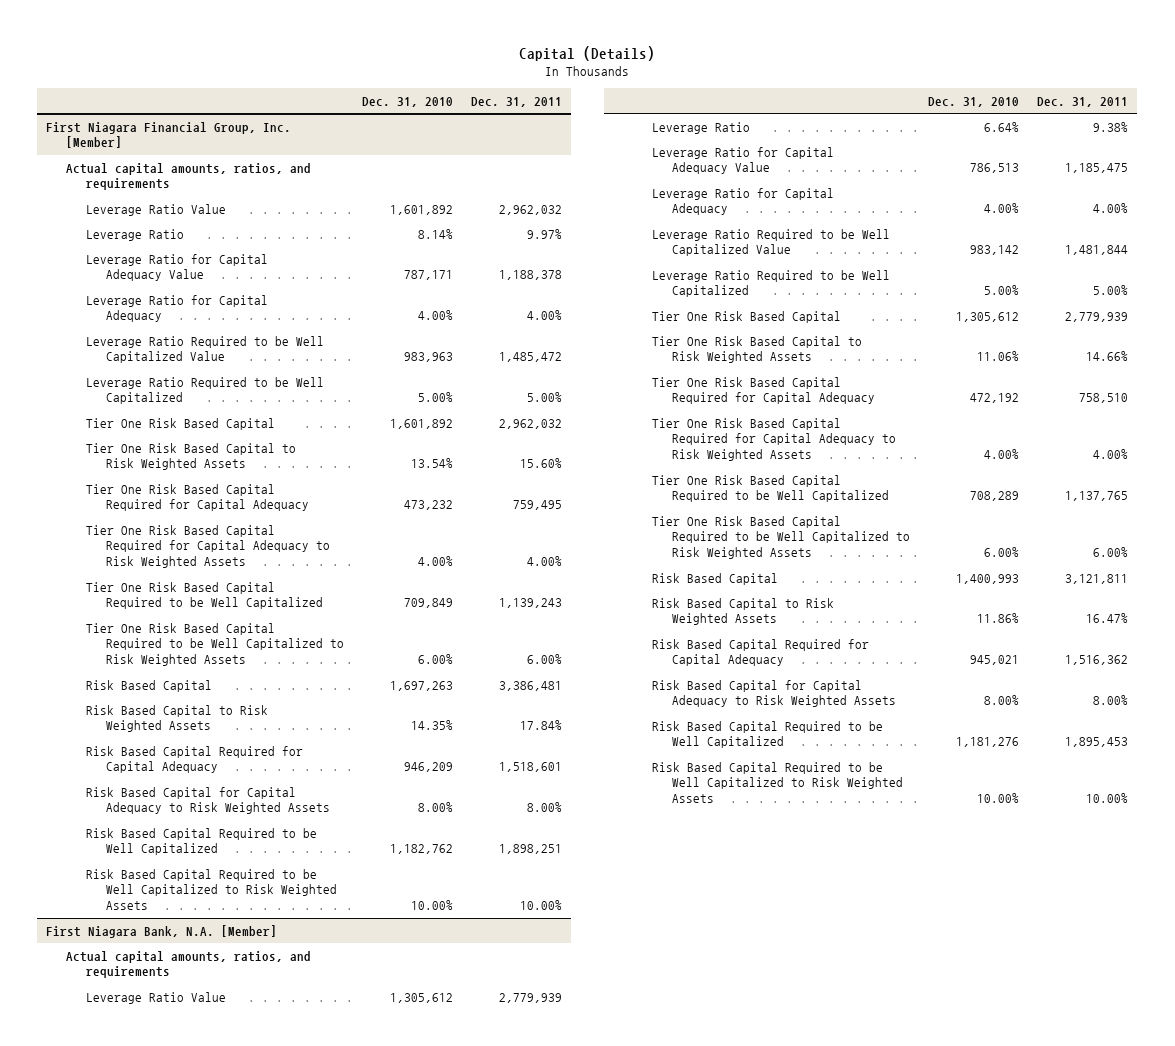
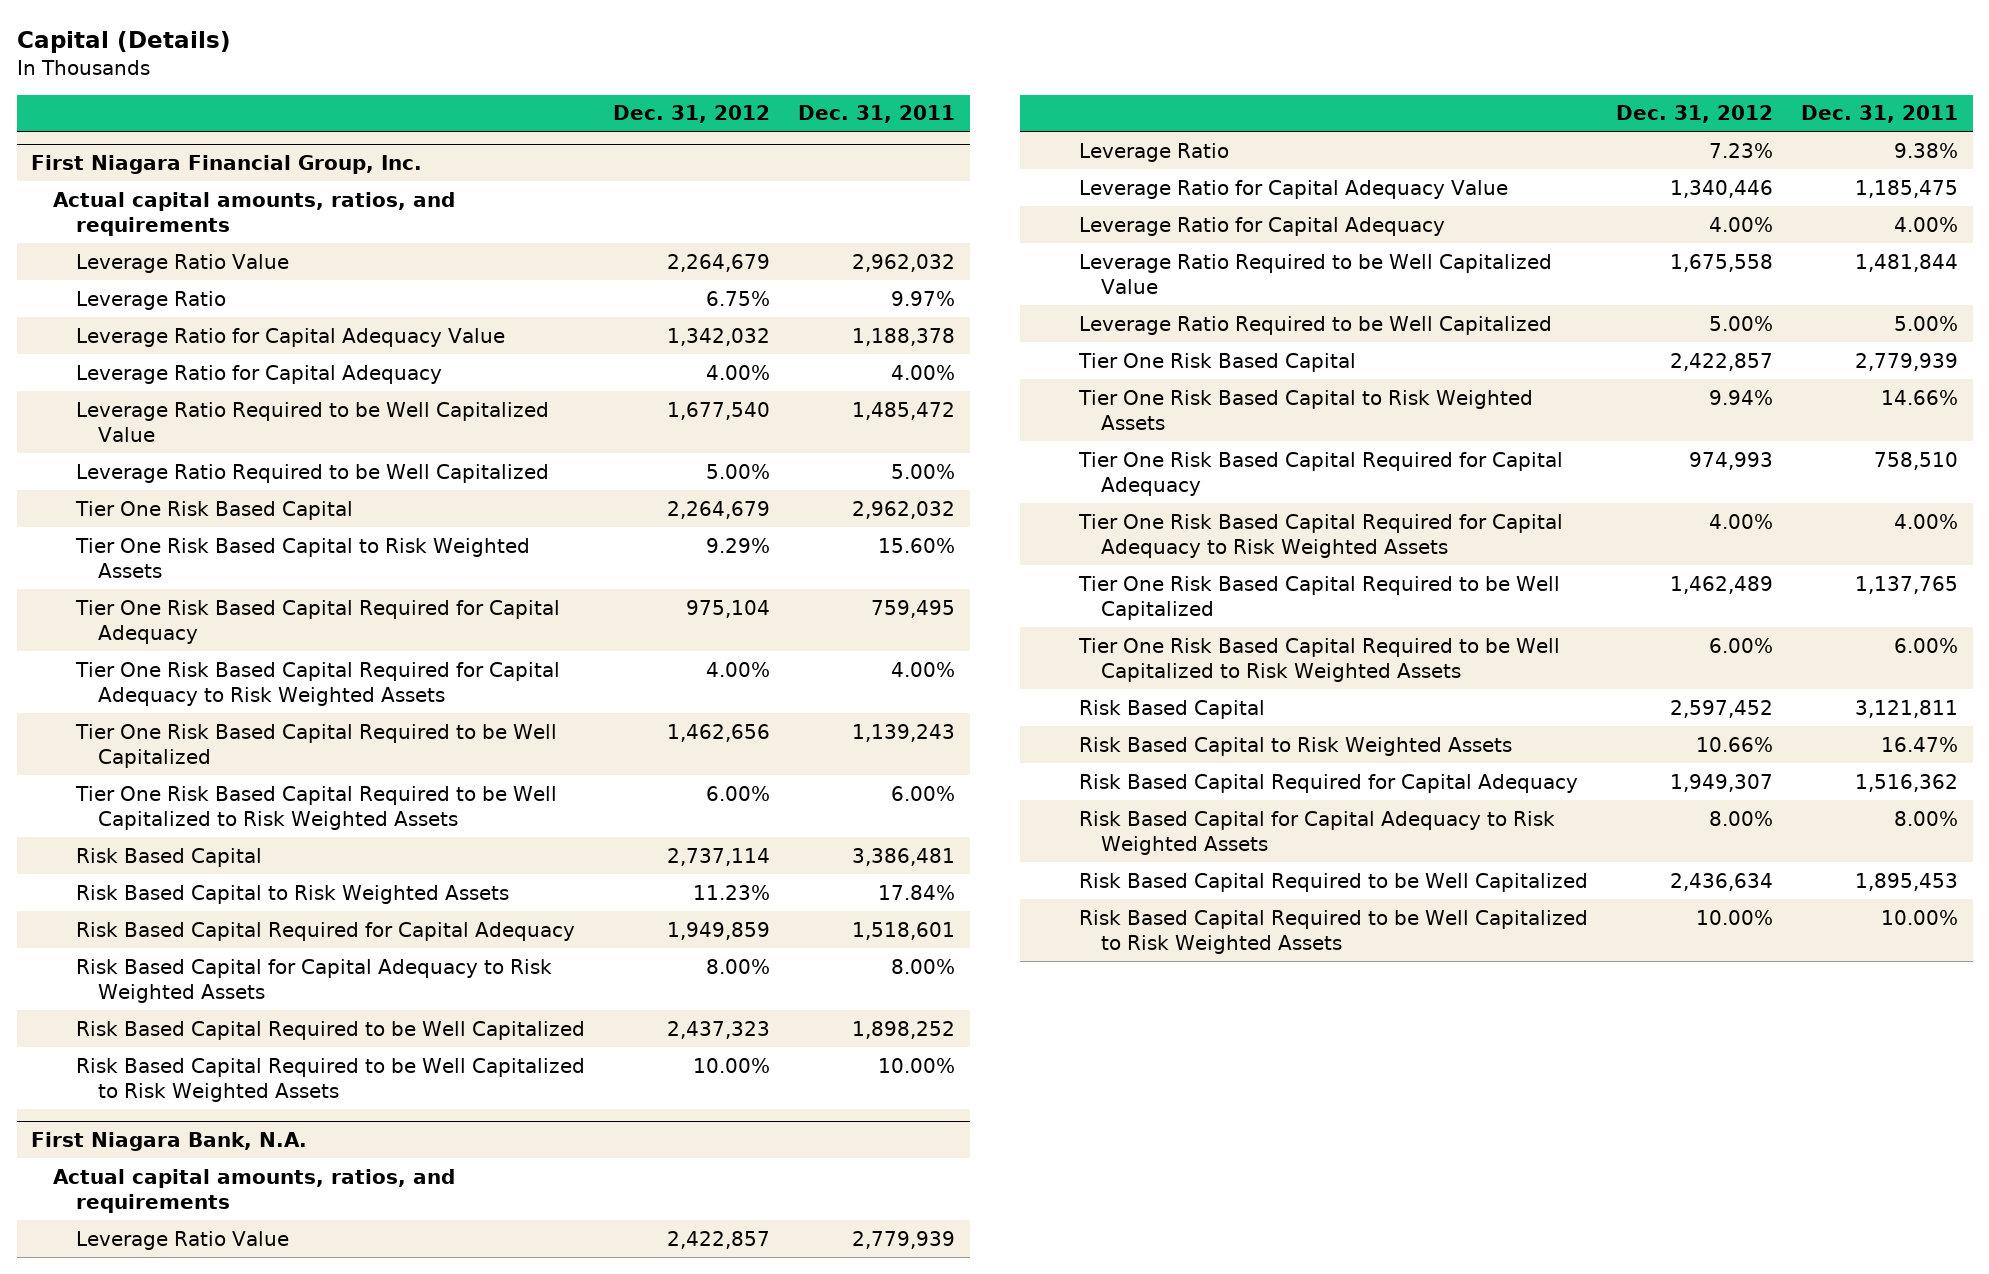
[362,96,454,107] Dec. 31, 2010 -> none
none -> [613,105,771,124] Dec. 31, 2012
[46,121,292,149] First Niagara Financial Group, Inc. [Member] -> [30,155,422,175] First Niagara Financial Group, Inc.
[499,844,563,855] 1,898,251 -> [852,1020,956,1039] 1,898,252
[46,924,278,938] First Niagara Bank, N.A. [Member] -> [30,1132,307,1152] First Niagara Bank, N.A.

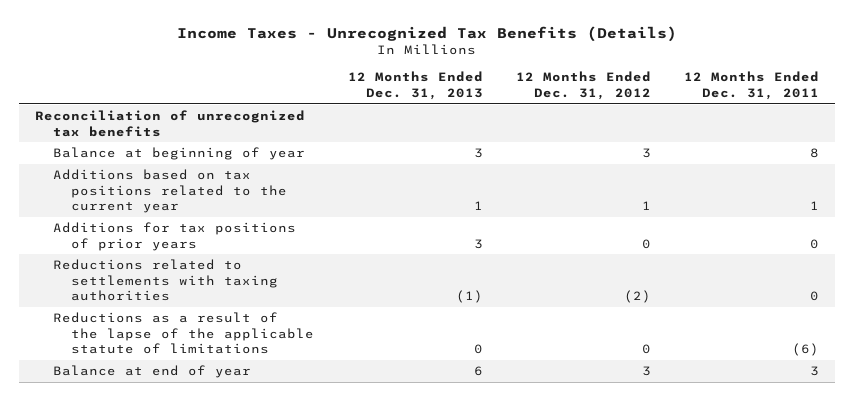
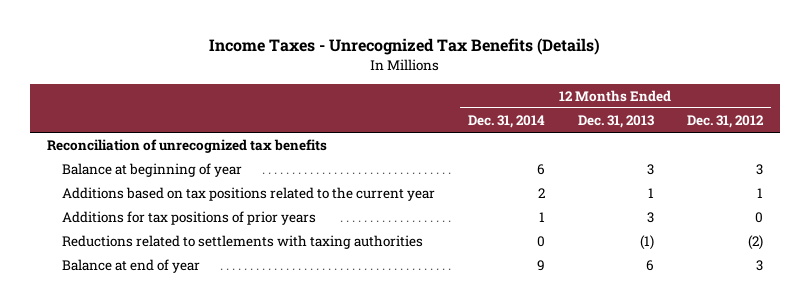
[683,71,819,100] 12 Months Ended Dec. 31, 2011 -> none
none -> [467,114,545,128] Dec. 31, 2014
[53,312,315,355] Reductions as a result of the lapse of the applicable statute of limitations -> none

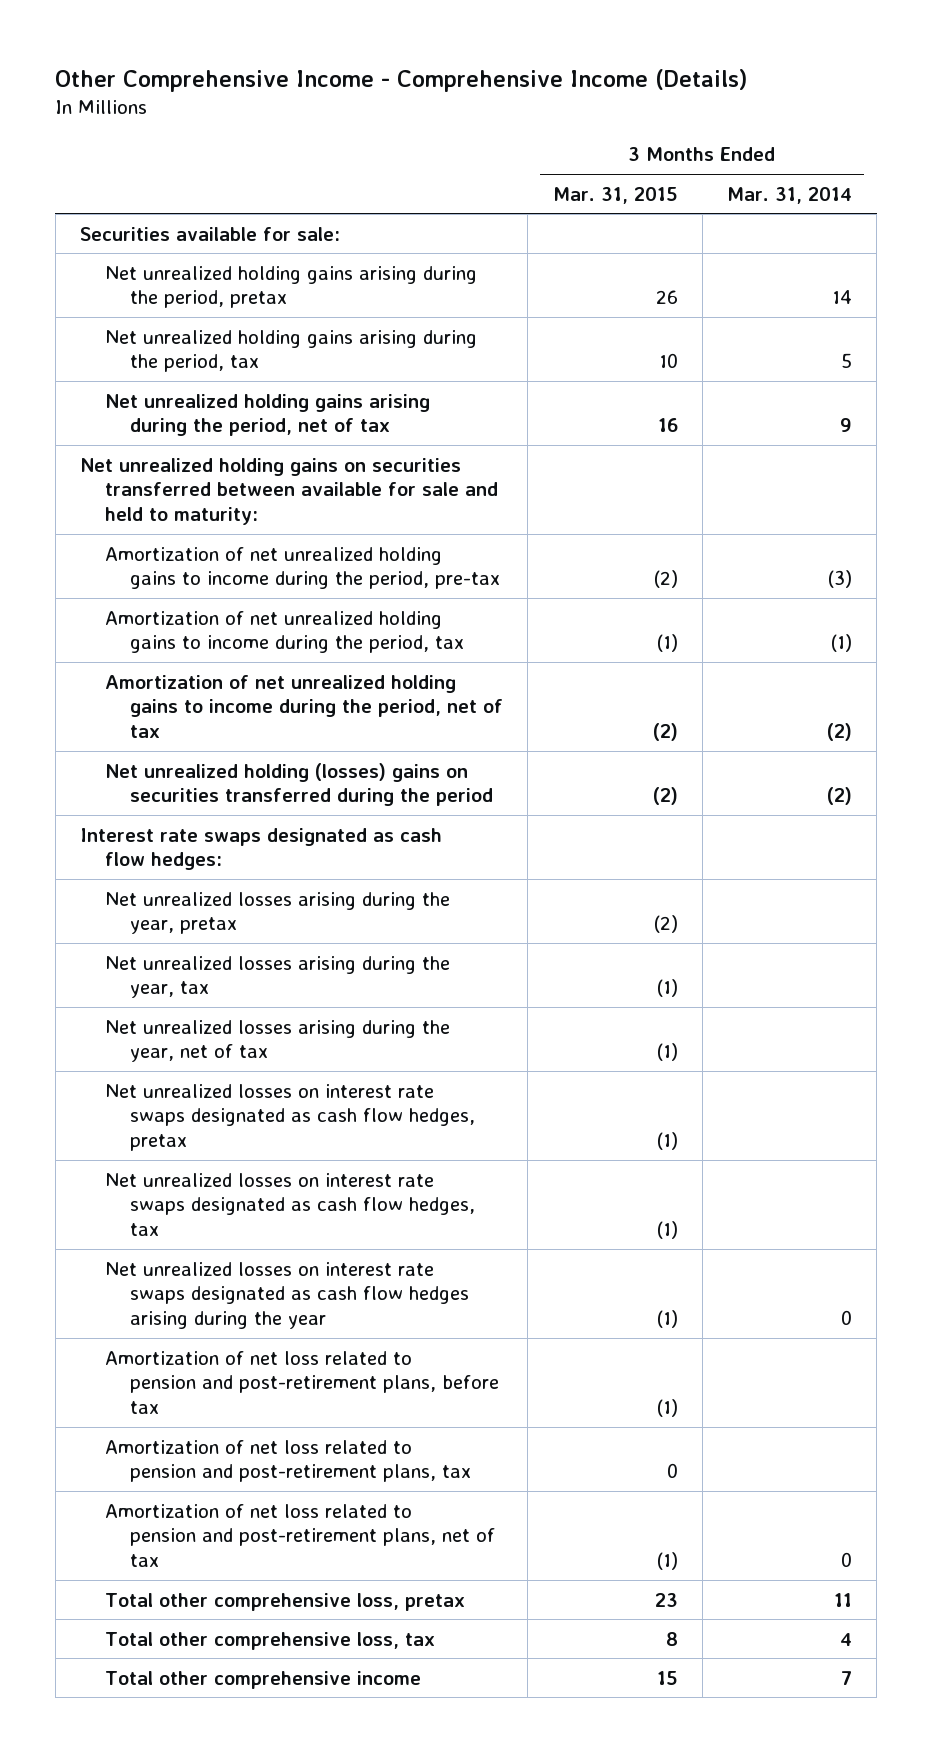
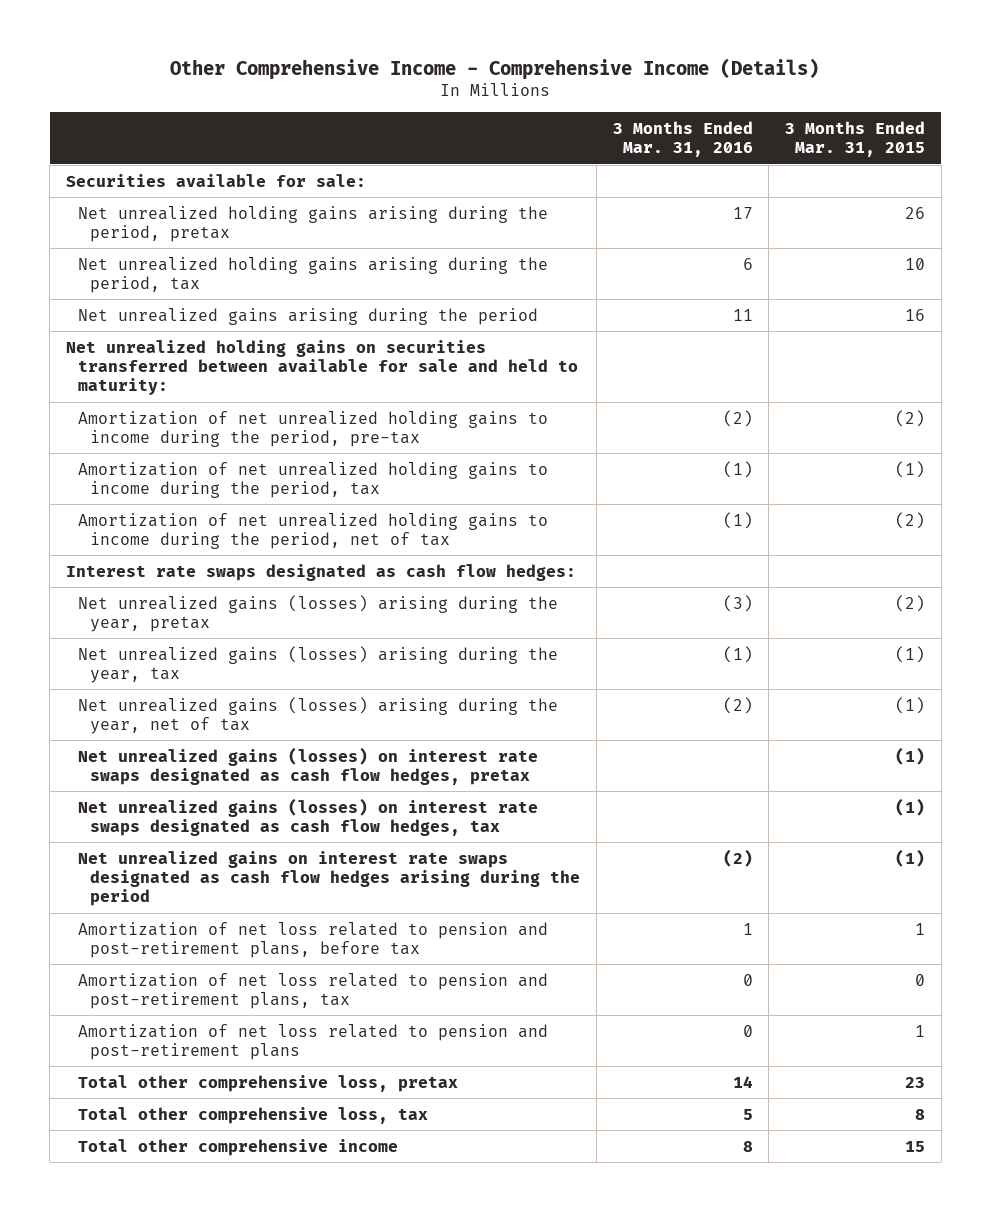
[727,186,853,204] Mar. 31, 2014 -> none
none -> [612,120,753,158] 3 Months Ended Mar. 31, 2016
[105,393,431,437] Net unrealized holding gains arising during the period, net of tax -> [77,307,538,325] Net unrealized gains arising during the period
[105,762,494,807] Net unrealized holding (losses) gains on securities transferred during the period -> none
[105,891,451,935] Net unrealized losses arising during the year, pretax -> [77,594,558,632] Net unrealized gains (losses) arising during the year, pretax
[105,955,451,999] Net unrealized losses arising during the year, tax -> [77,645,558,683] Net unrealized gains (losses) arising during the year, tax
[105,1019,451,1063] Net unrealized losses arising during the year, net of tax -> [77,696,558,734] Net unrealized gains (losses) arising during the year, net of tax
[105,1083,476,1152] Net unrealized losses on interest rate swaps designated as cash flow hedges, pretax -> [77,746,538,785] Net unrealized gains (losses) on interest rate swaps designated as cash flow hedges, pretax
[105,1172,476,1237] Net unrealized losses on interest rate swaps designated as cash flow hedges, tax -> [77,797,538,836] Net unrealized gains (losses) on interest rate swaps designated as cash flow hedges, tax
[105,1261,470,1330] Net unrealized losses on interest rate swaps designated as cash flow hedges arising during the year -> [77,850,581,907] Net unrealized gains on interest rate swaps designated as cash flow hedges arising during the period
[656,1399,678,1418] (1) -> [914,922,925,935] 1
[105,1503,496,1568] Amortization of net loss related to pension and post-retirement plans, net of tax -> [77,1023,548,1060] Amortization of net loss related to pension and post-retirement plans
[656,1552,678,1571] (1) -> [914,1024,925,1037] 1

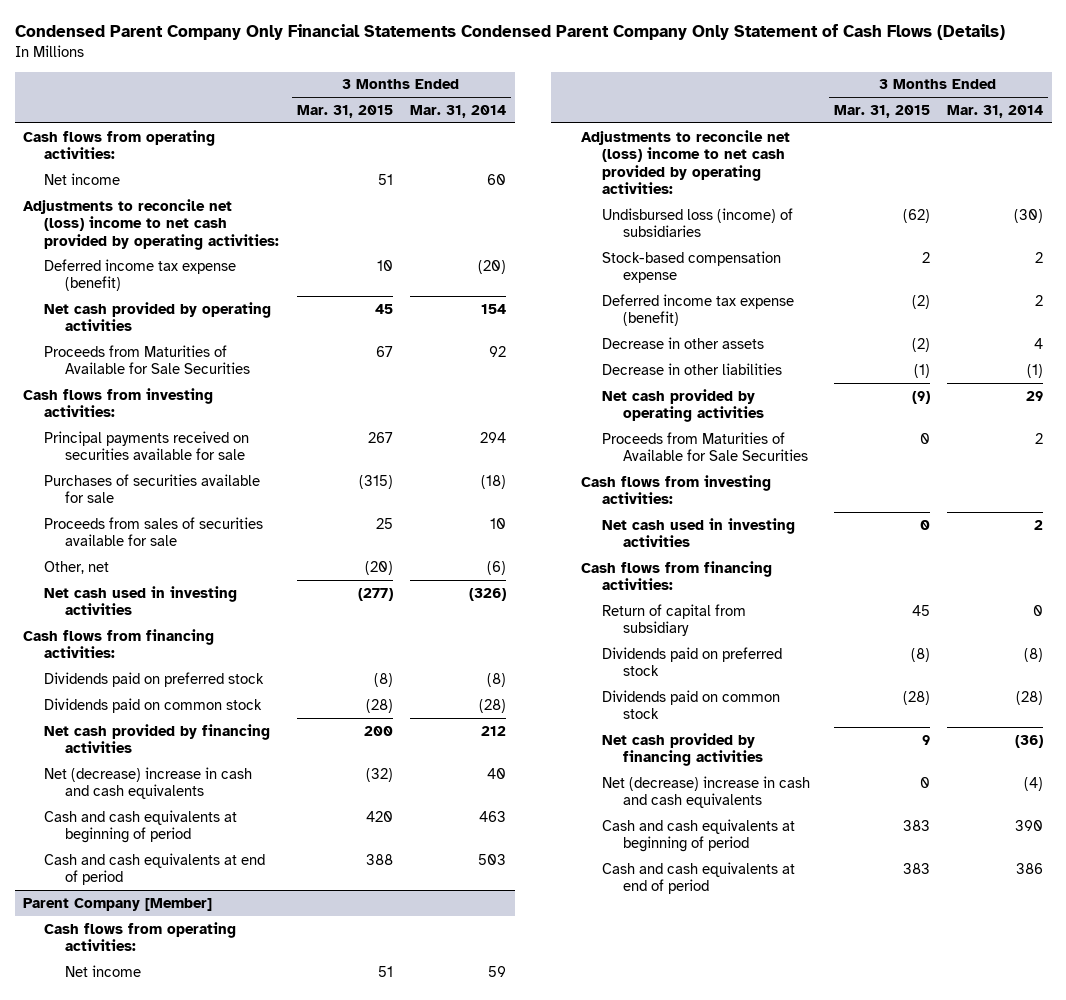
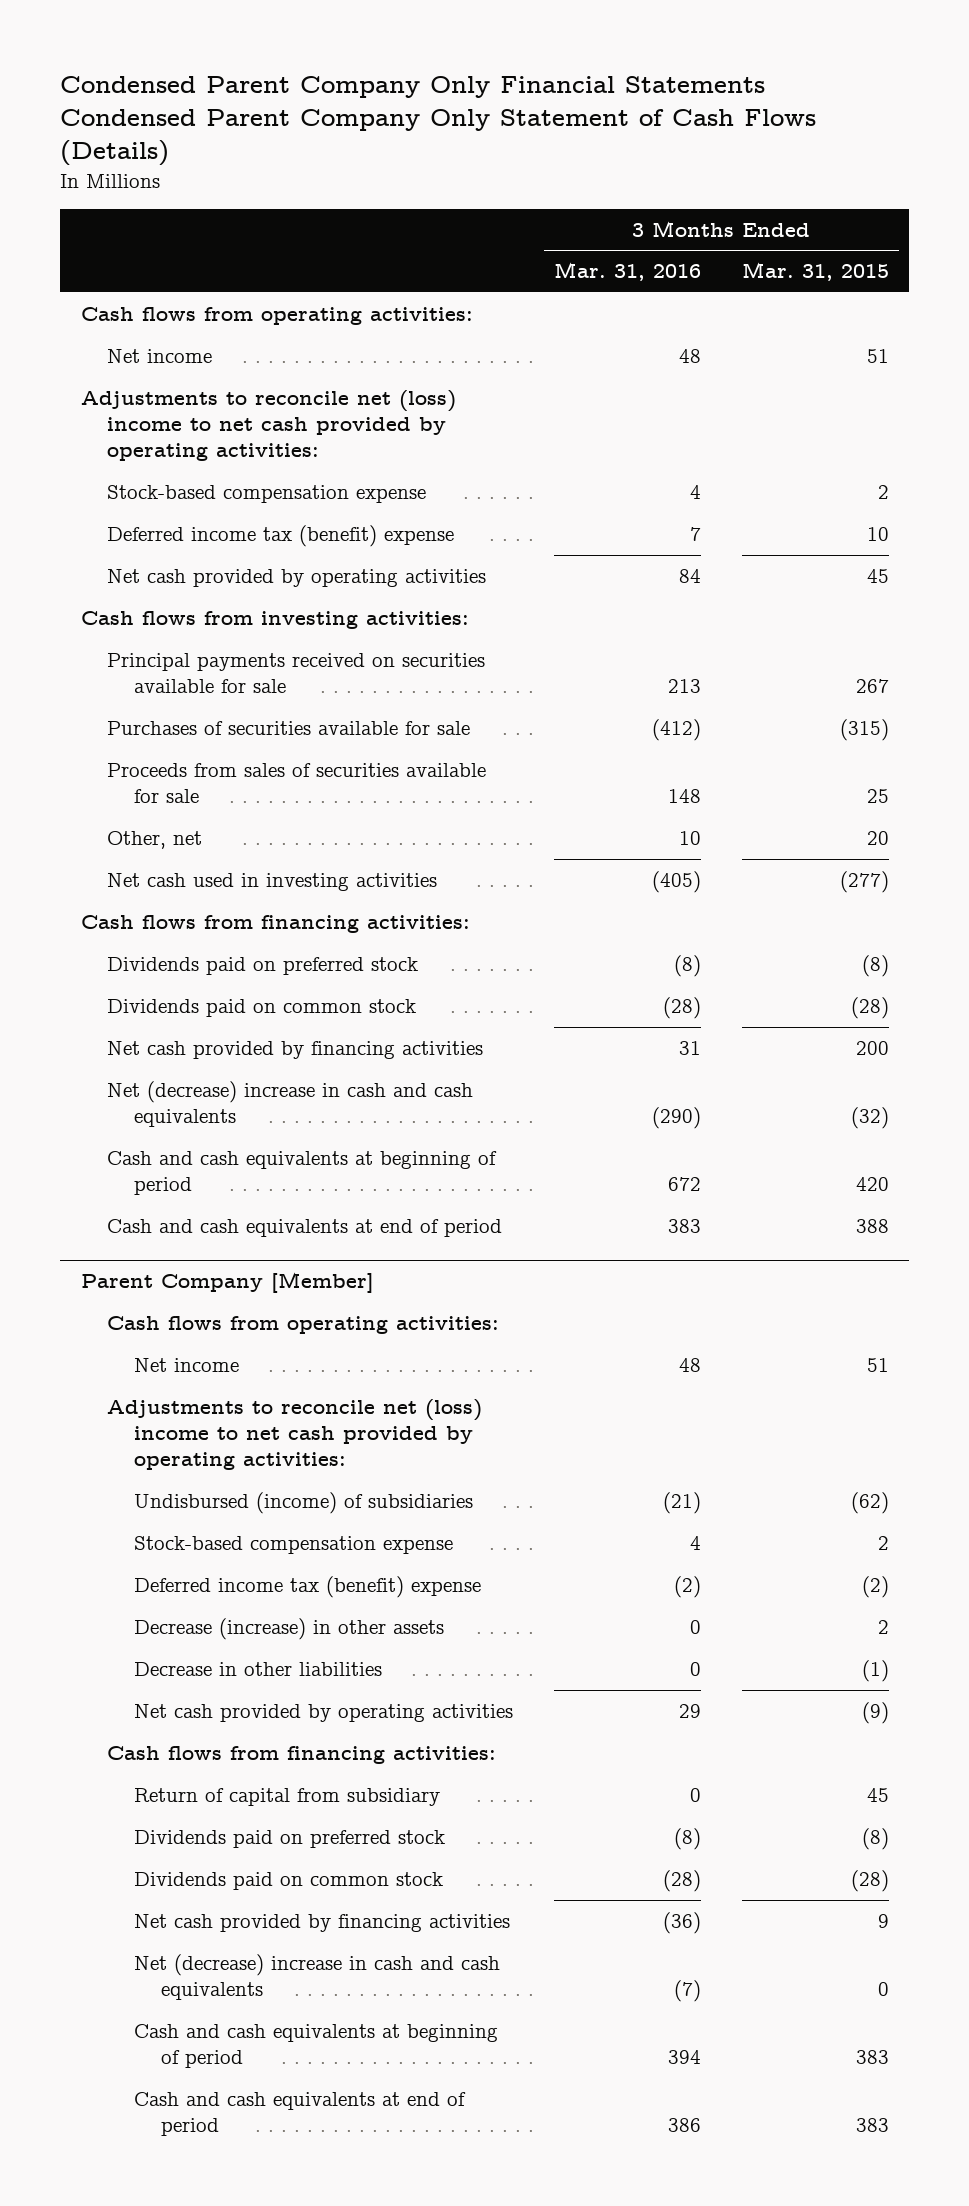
[410,104,507,118] Mar. 31, 2014 -> none
none -> [554,262,702,282] Mar. 31, 2016
none -> [107,485,427,504] Stock-based compensation expense
[44,258,237,292] Deferred income tax expense (benefit) -> [107,525,455,548] Deferred income tax (benefit) expense
[44,344,250,375] Proceeds from Maturities of Available for Sale Securities -> none
[364,560,393,575] (20) -> [866,831,889,846] 20
[601,207,793,238] Undisbursed loss (income) of subsidiaries -> [134,1492,474,1515] Undisbursed (income) of subsidiaries
[601,293,794,327] Deferred income tax expense (benefit) -> [134,1576,482,1599] Deferred income tax (benefit) expense
[601,336,764,349] Decrease in other assets -> [134,1618,445,1641] Decrease (increase) in other assets
[911,337,930,352] (2) -> [877,1620,889,1635] 2
[601,431,808,462] Proceeds from Maturities of Available for Sale Securities -> none
[581,474,772,505] Cash flows from investing activities: -> none
[601,517,795,548] Net cash used in investing activities -> none

